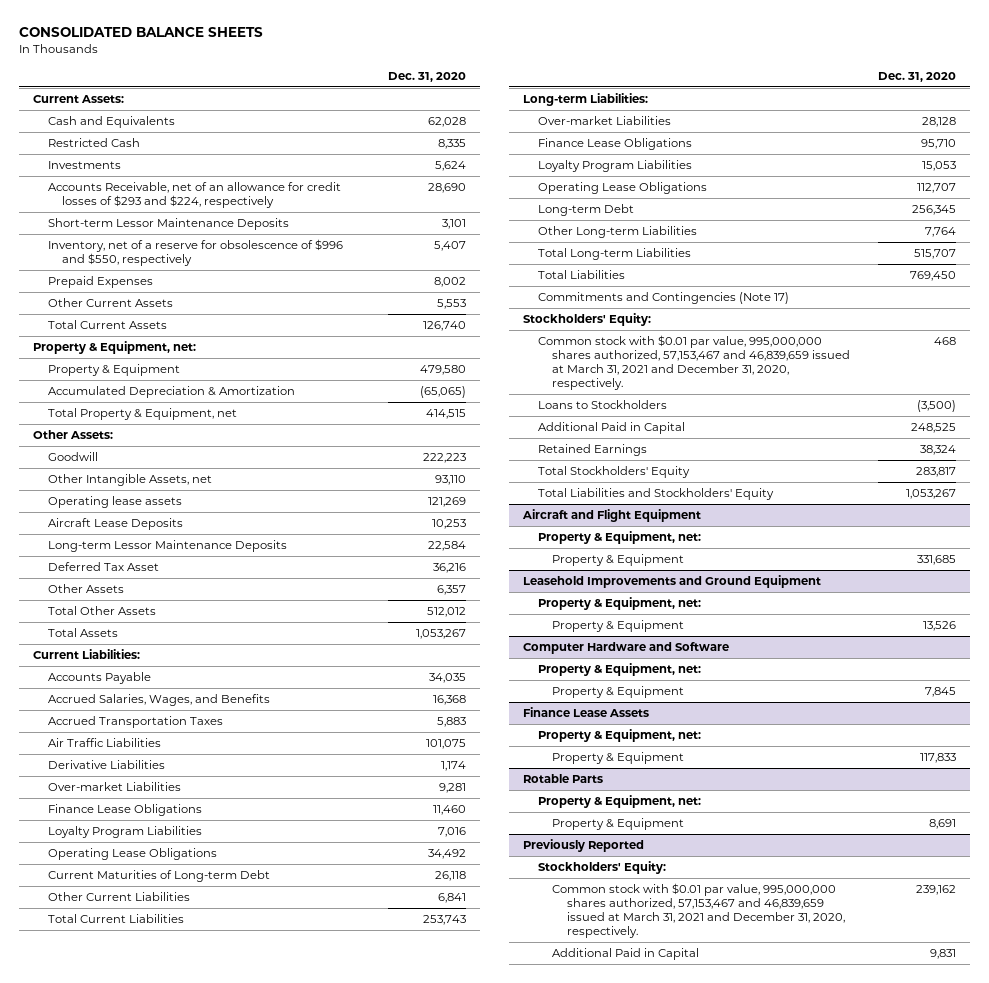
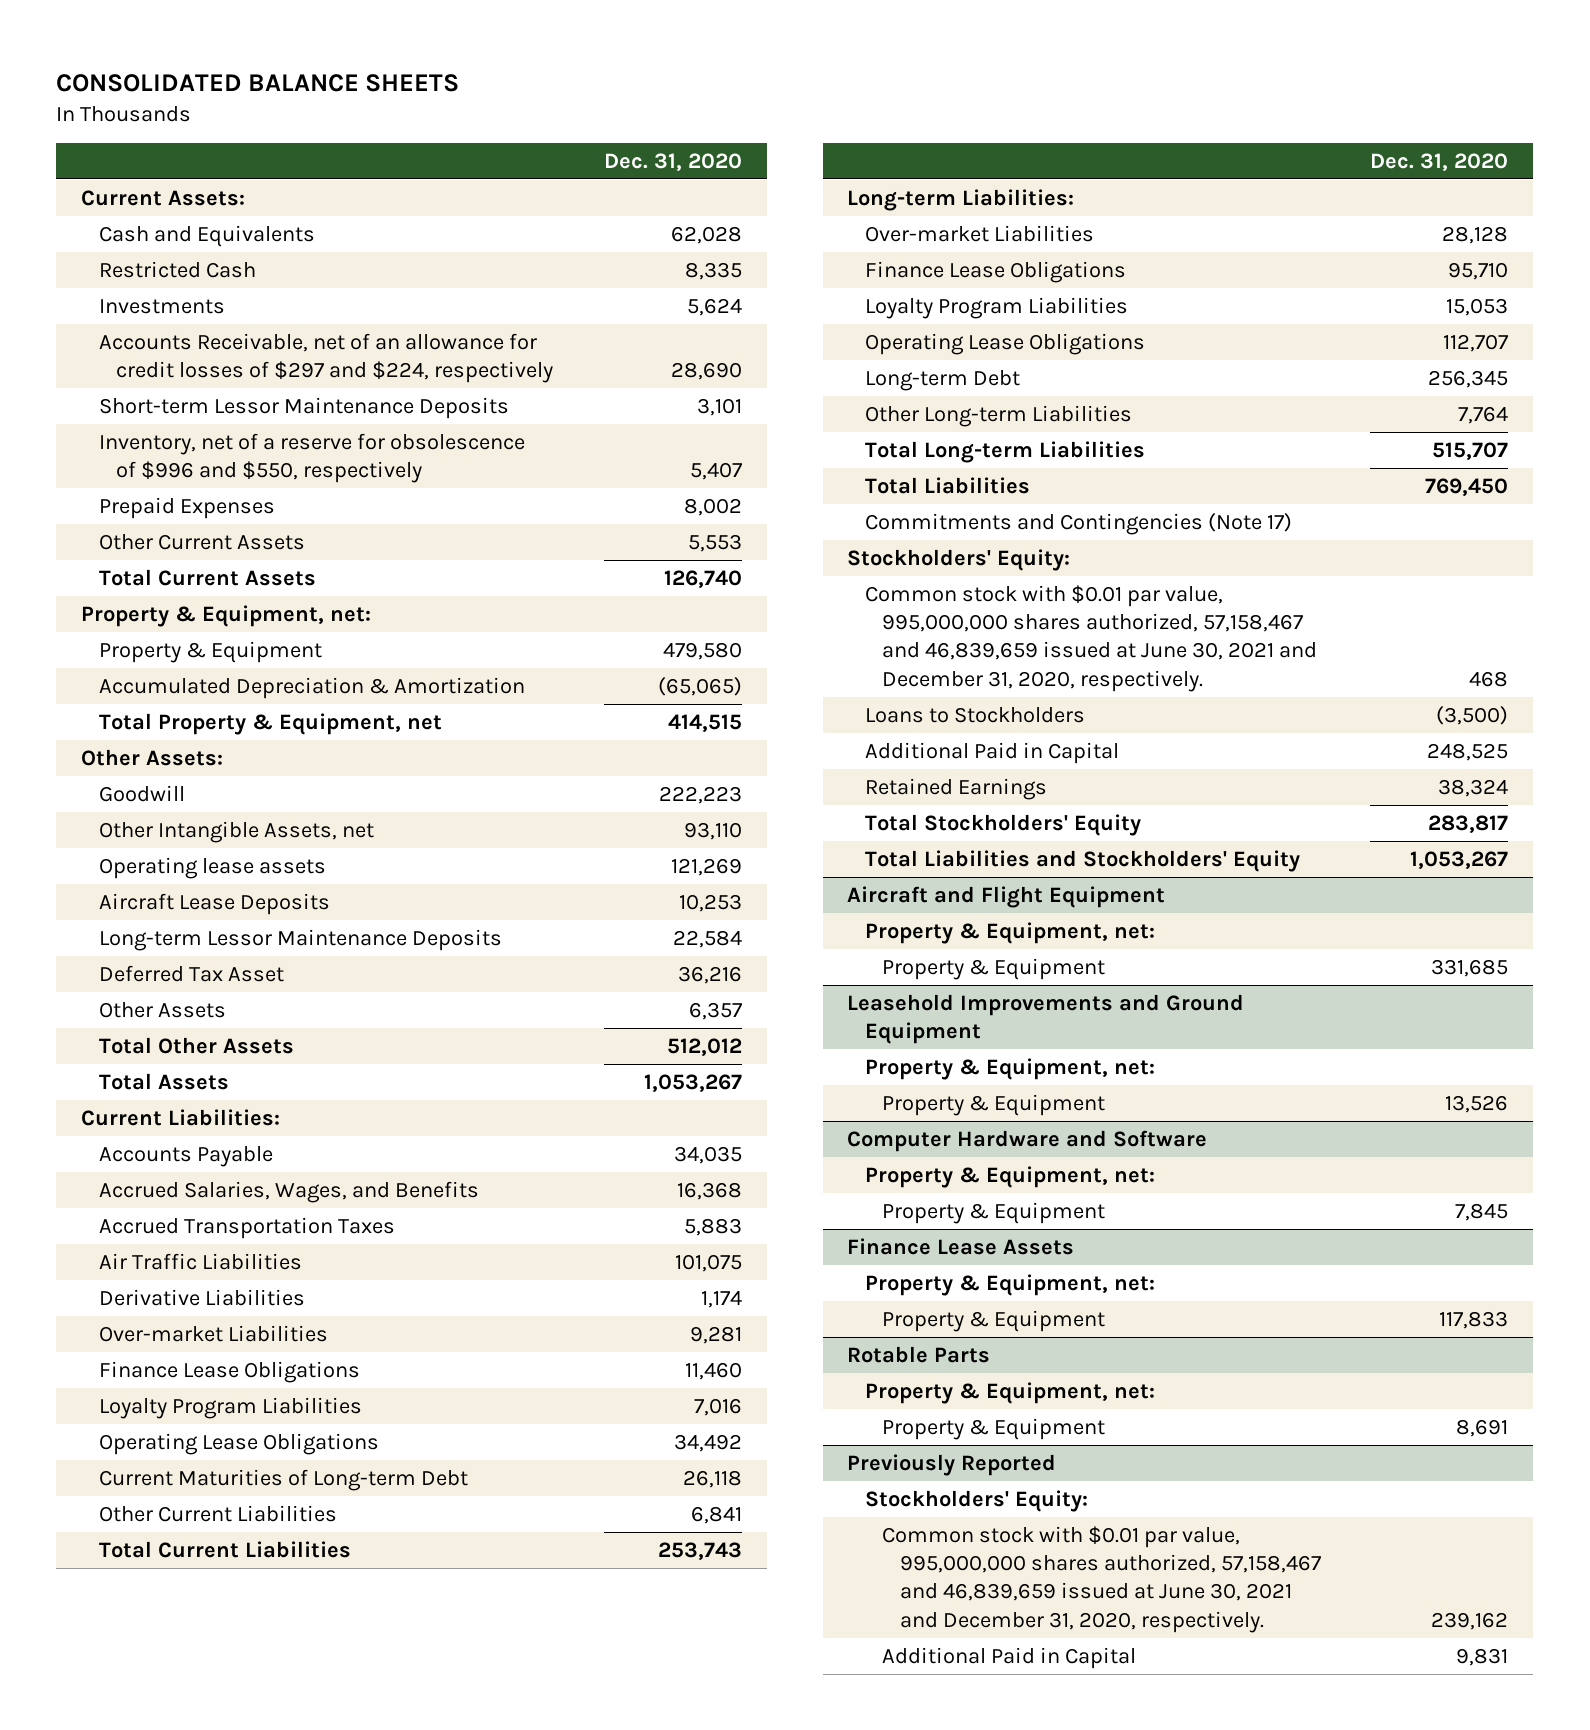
[47,182,341,209] Accounts Receivable, net of an allowance for credit losses of $293 and $224, respectively -> [98,332,554,384] Accounts Receivable, net of an allowance for credit losses of $297 and $224, respectively
[537,335,851,390] Common stock with $0.01 par value, 995,000,000 shares authorized, 57,153,467 and 46,839,659 issued at March 31, 2021 and December 31, 2020, respectively. -> [864,584,1318,692] Common stock with $0.01 par value, 995,000,000 shares authorized, 57,158,467 and 46,839,659 issued at June 30, 2021 and December 31, 2020, respectively.
[552,883,845,938] Common stock with $0.01 par value, 995,000,000 shares authorized, 57,153,467 and 46,839,659 issued at March 31, 2021 and December 31, 2020, respectively. -> [882,1525,1321,1633] Common stock with $0.01 par value, 995,000,000 shares authorized, 57,158,467 and 46,839,659 issued at June 30, 2021 and December 31, 2020, respectively.

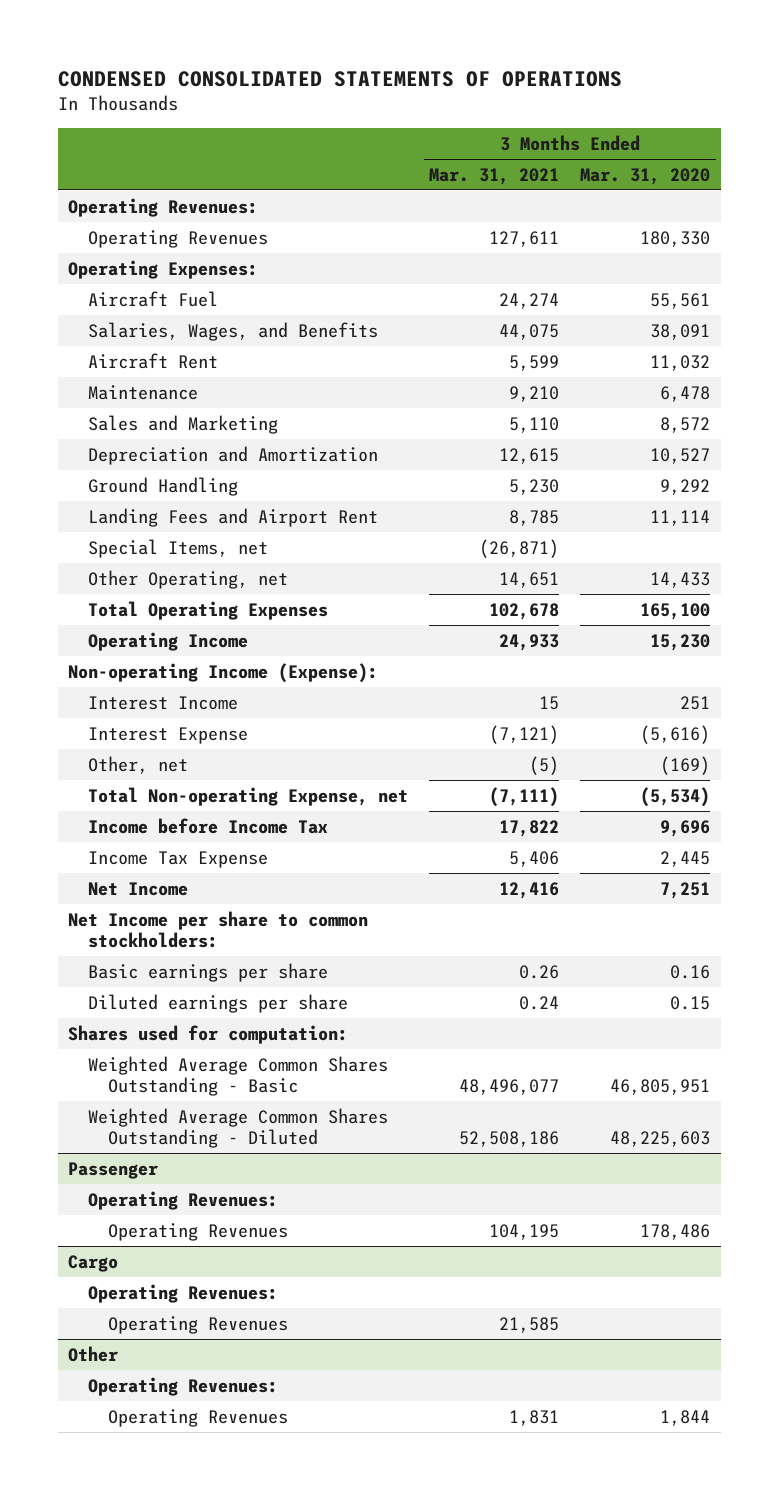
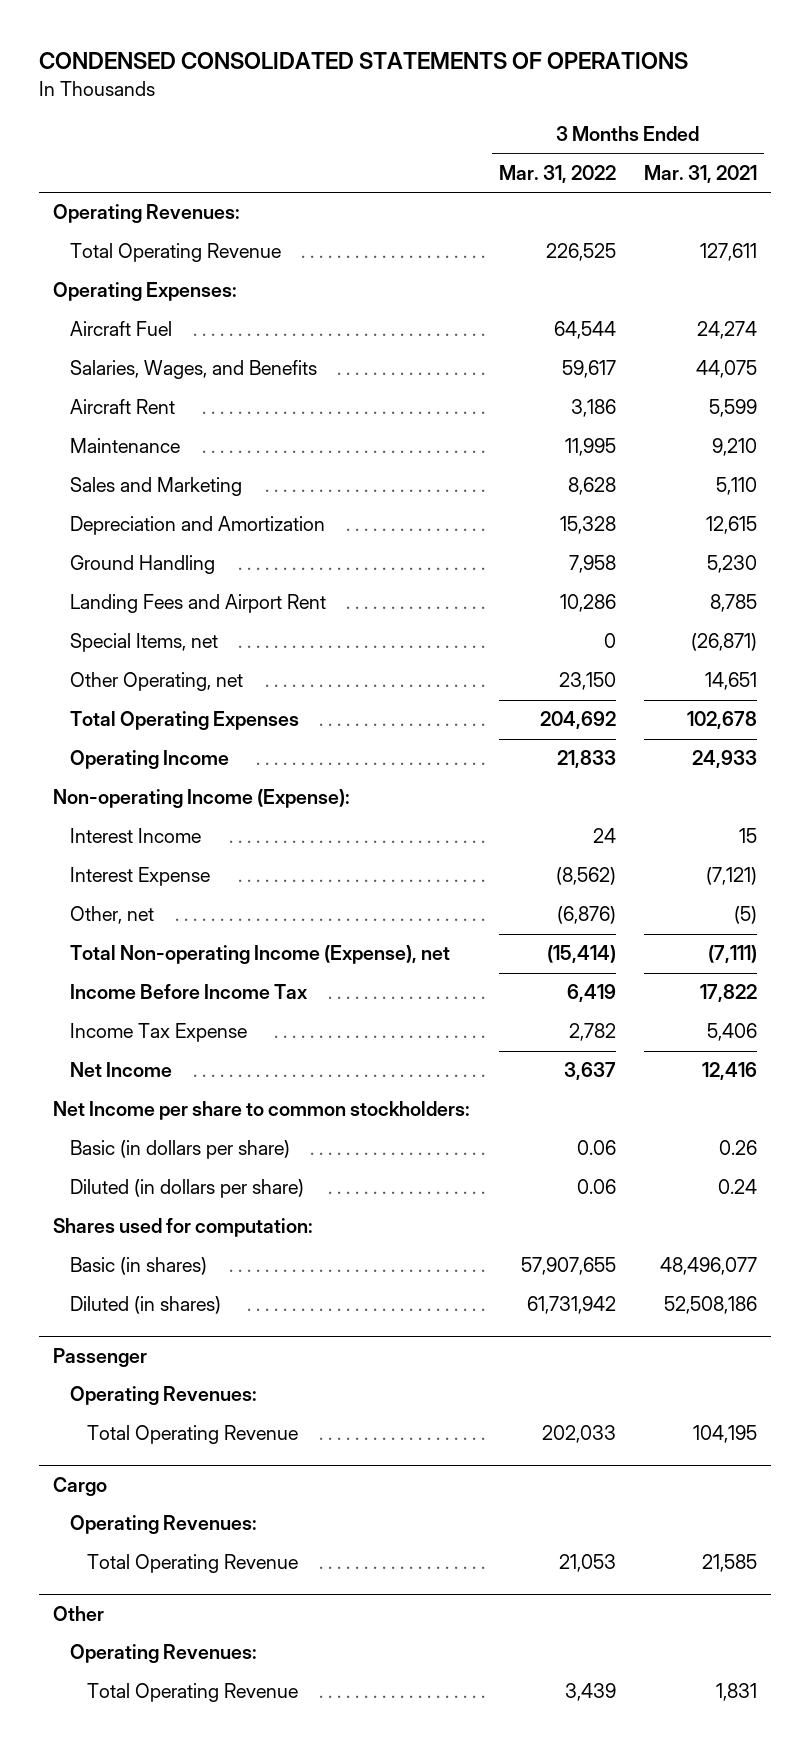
[580,167,711,185] Mar. 31, 2020 -> none
none -> [498,165,616,184] Mar. 31, 2022
[88,229,269,248] Operating Revenues -> [70,243,282,263] Total Operating Revenue
[88,786,409,806] Total Non-operating Expense, net -> [70,945,451,965] Total Non-operating Income (Expense), net
[88,817,329,834] Income before Income Tax -> [70,984,309,1000] Income Before Income Tax
[88,962,329,982] Basic earnings per share -> [70,1140,291,1160] Basic (in dollars per share)
[88,993,349,1013] Diluted earnings per share -> [70,1179,305,1199] Diluted (in dollars per share)
[88,1055,389,1096] Weighted Average Common Shares Outstanding - Basic -> [70,1257,208,1276] Basic (in shares)
[88,1107,389,1148] Weighted Average Common Shares Outstanding - Diluted -> [70,1296,222,1315] Diluted (in shares)
[108,1222,289,1241] Operating Revenues -> [87,1425,299,1445] Total Operating Revenue
[108,1315,289,1334] Operating Revenues -> [87,1554,299,1574] Total Operating Revenue
[108,1408,289,1427] Operating Revenues -> [87,1683,299,1703] Total Operating Revenue

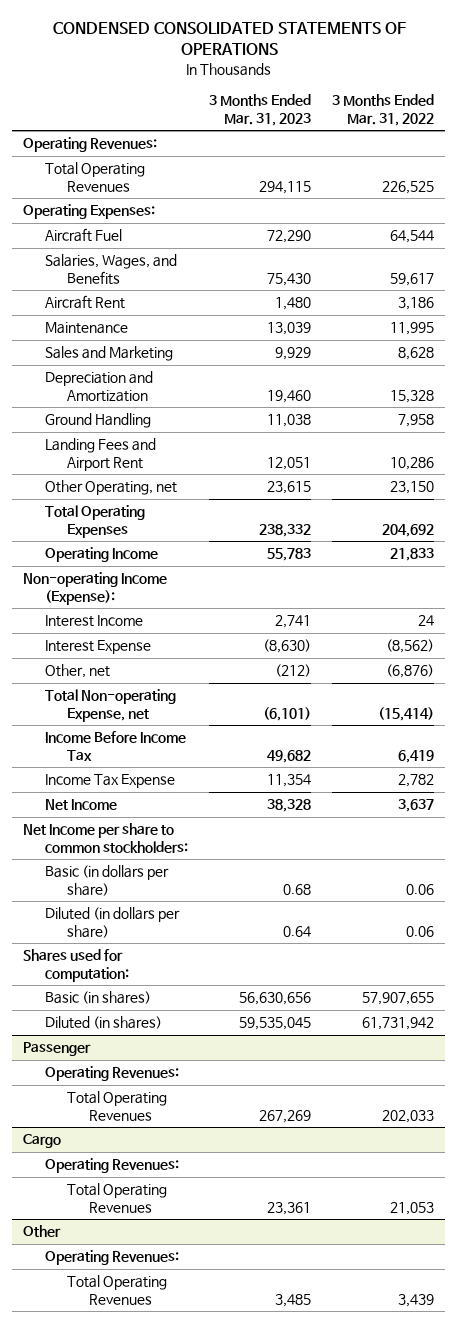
[644,165,758,184] Mar. 31, 2021 -> none
none -> [209,94,312,126] 3 Months Ended Mar. 31, 2023
[70,243,282,263] Total Operating Revenue -> [44,162,145,192] Total Operating Revenues
[70,633,219,653] Special Items, net -> none
[70,945,451,965] Total Non-operating Income (Expense), net -> [44,689,176,722] Total Non-operating Expense, net
[87,1425,299,1445] Total Operating Revenue -> [66,1091,167,1121] Total Operating Revenues
[87,1554,299,1574] Total Operating Revenue -> [66,1183,167,1213] Total Operating Revenues
[87,1683,299,1703] Total Operating Revenue -> [66,1275,167,1305] Total Operating Revenues

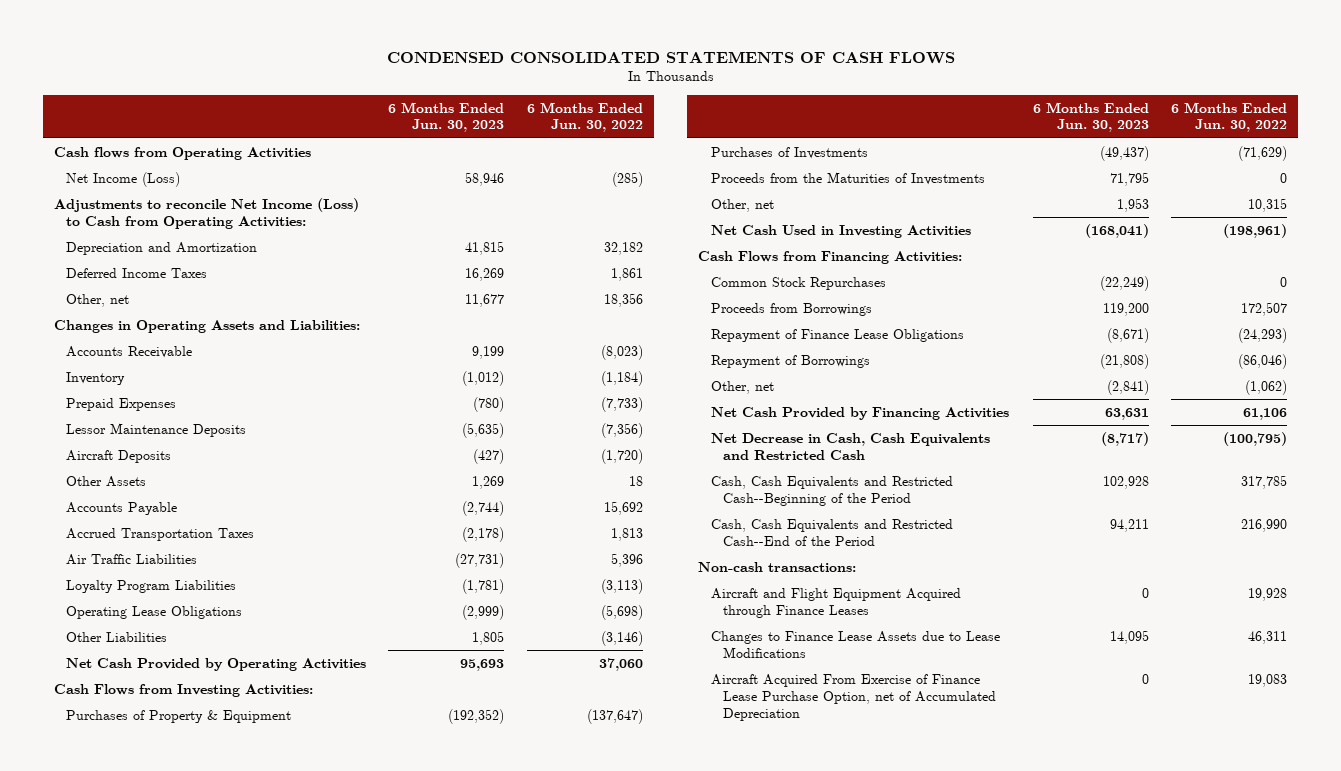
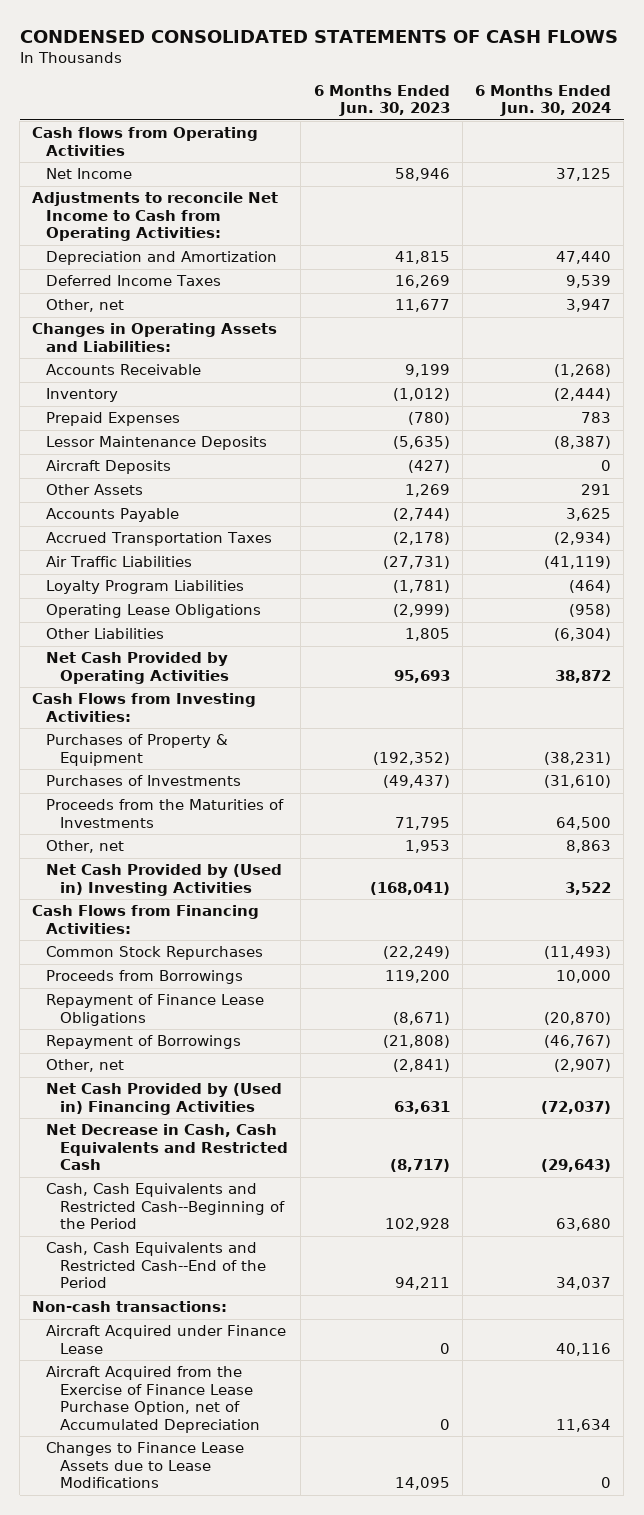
[526,101,643,133] 6 Months Ended Jun. 30, 2022 -> none
none -> [475,84,612,117] 6 Months Ended Jun. 30, 2024
[65,171,180,187] Net Income (Loss) -> [46,168,133,180] Net Income
[53,197,359,229] Adjustments to reconcile Net Income (Loss) to Cash from Operating Activities: -> [32,192,279,242] Adjustments to reconcile Net Income to Cash from Operating Activities:
[710,224,971,238] Net Cash Used in Investing Activities -> [46,864,283,896] Net Cash Provided by (Used in) Investing Activities
[710,406,1009,420] Net Cash Provided by Financing Activities -> [46,1083,283,1115] Net Cash Provided by (Used in) Financing Activities
[710,587,961,618] Aircraft and Flight Equipment Acquired through Finance Leases -> [46,1325,287,1354] Aircraft Acquired under Finance Lease
none -> [46,1366,260,1433] Aircraft Acquired from the Exercise of Finance Lease Purchase Option, net of Accumulated Depreciation
[710,673,996,721] Aircraft Acquired From Exercise of Finance Lease Purchase Option, net of Accumulated Depreciation -> none

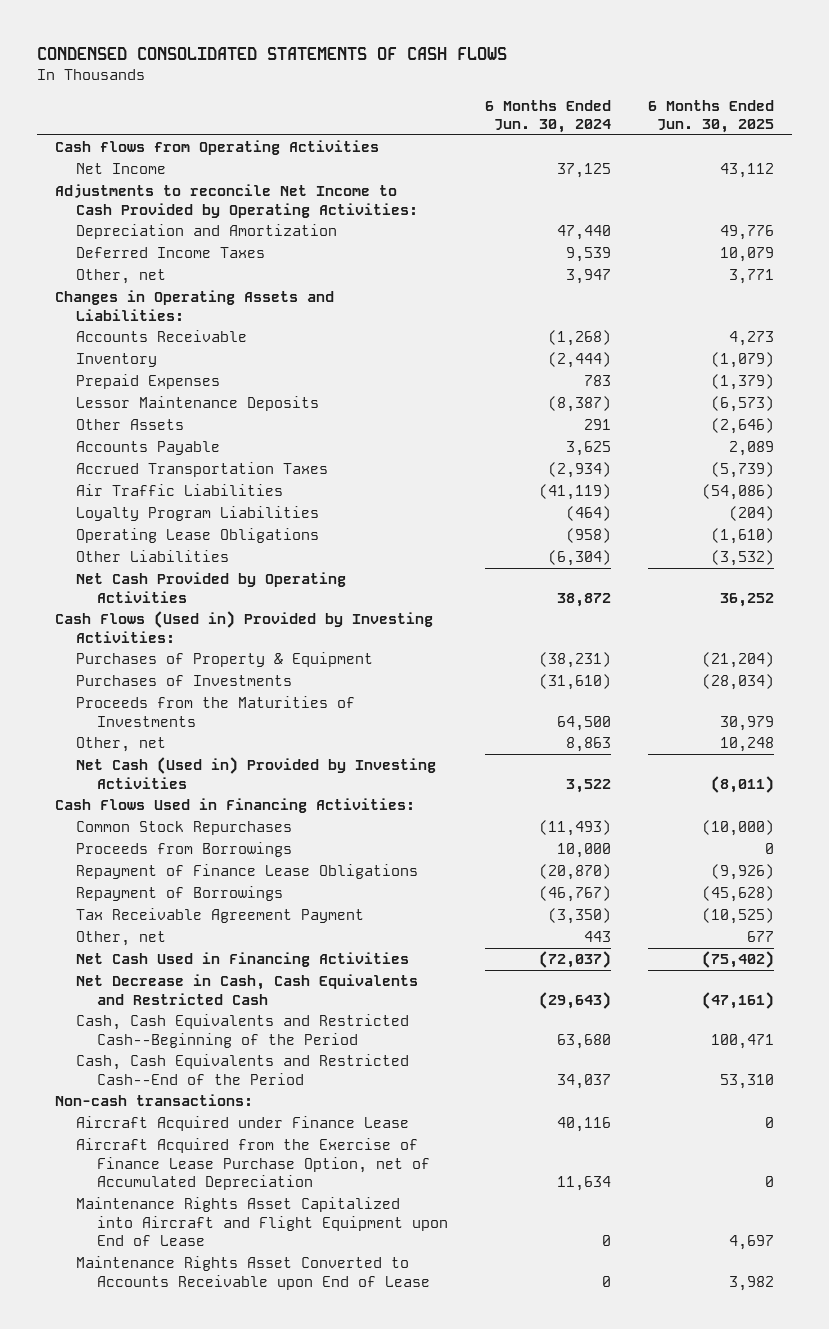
[313,84,450,117] 6 Months Ended Jun. 30, 2023 -> none
none -> [647,99,774,133] 6 Months Ended Jun. 30, 2025
[32,192,279,242] Adjustments to reconcile Net Income to Cash from Operating Activities: -> [55,184,419,218] Adjustments to reconcile Net Income to Cash Provided by Operating Activities:
[46,460,172,475] Aircraft Deposits -> none
[32,693,257,722] Cash Flows from Investing Activities: -> [55,611,434,643] Cash Flows (Used in) Provided by Investing Activities:
[46,864,283,896] Net Cash Provided by (Used in) Investing Activities -> [76,757,437,789] Net Cash (Used in) Provided by Investing Activities
[32,905,260,934] Cash Flows from Financing Activities: -> [55,798,416,814] Cash Flows Used in Financing Activities:
none -> [76,908,365,924] Tax Receivable Agreement Payment
[554,1059,612,1073] (2,907) -> [584,931,612,943] 443
[46,1083,283,1115] Net Cash Provided by (Used in) Financing Activities -> [76,952,410,968] Net Cash Used in Financing Activities
[46,1442,245,1489] Changes to Finance Lease Assets due to Lease Modifications -> none
none -> [76,1197,449,1246] Maintenance Rights Asset Capitalized into Aircraft and Flight Equipment upon End of Lease
none -> [76,1256,431,1290] Maintenance Rights Asset Converted to Accounts Receivable upon End of Lease

